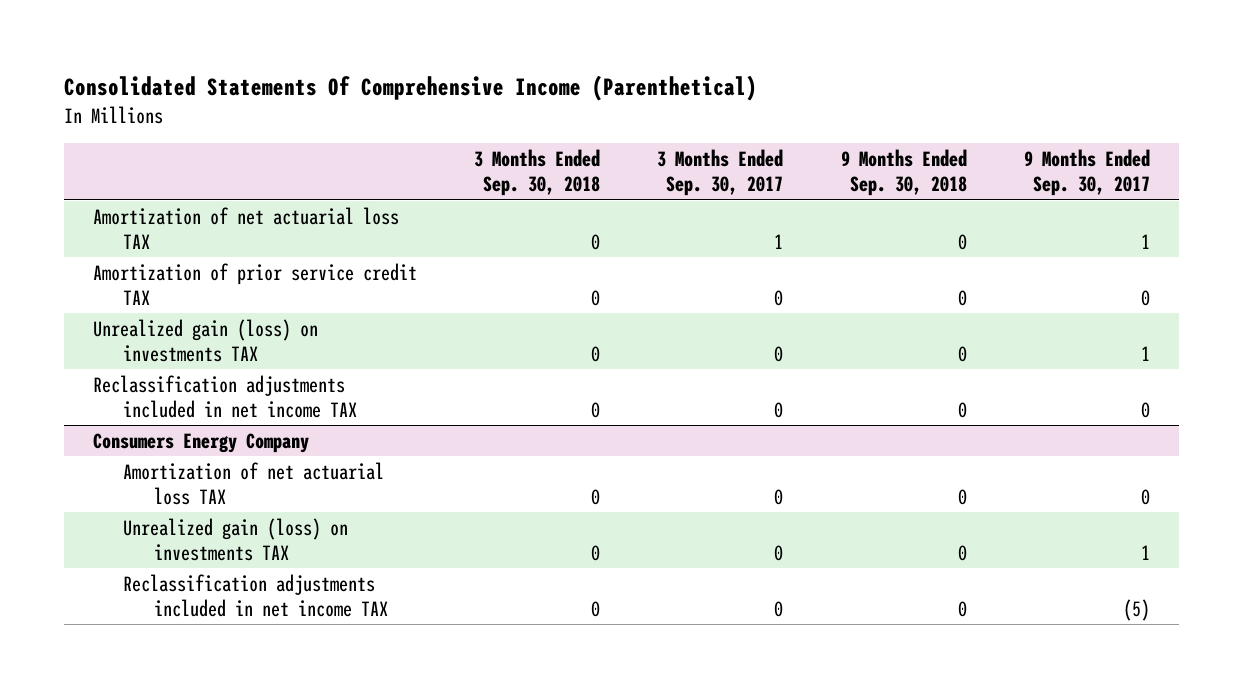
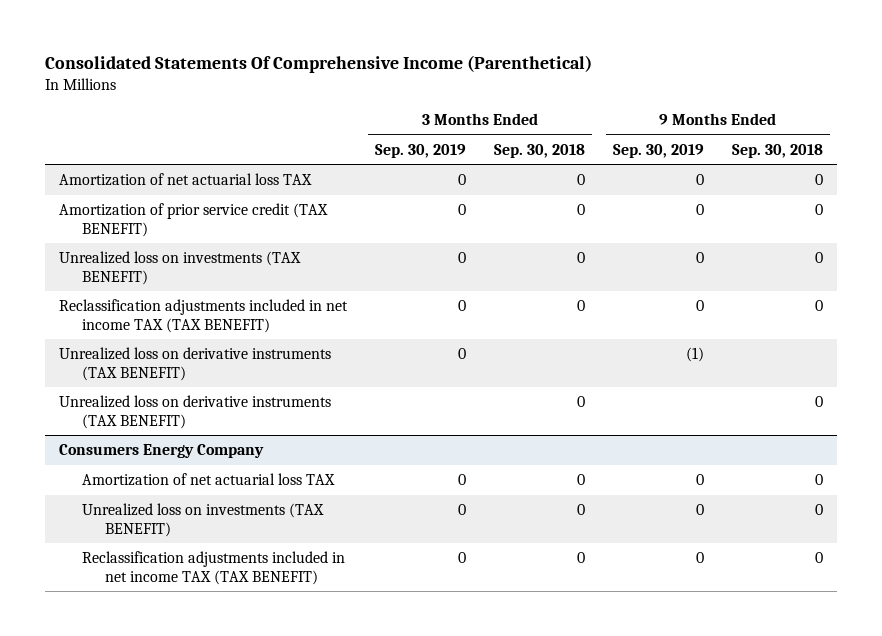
[657,148,784,197] 3 Months Ended Sep. 30, 2017 -> none
[1024,148,1151,197] 9 Months Ended Sep. 30, 2017 -> none
none -> [375,143,467,158] Sep. 30, 2019
none -> [613,143,705,158] Sep. 30, 2019
[92,262,417,306] Amortization of prior service credit TAX -> [59,203,329,237] Amortization of prior service credit (TAX BENEFIT)
[92,318,318,363] Unrealized gain (loss) on investments TAX -> [59,251,302,285] Unrealized loss on investments (TAX BENEFIT)
[92,374,358,419] Reclassification adjustments included in net income TAX -> [59,299,349,333] Reclassification adjustments included in net income TAX (TAX BENEFIT)
none -> [59,347,332,381] Unrealized loss on derivative instruments (TAX BENEFIT)
none -> [59,395,332,429] Unrealized loss on derivative instruments (TAX BENEFIT)
[123,517,349,562] Unrealized gain (loss) on investments TAX -> [81,503,324,537] Unrealized loss on investments (TAX BENEFIT)
[123,573,388,618] Reclassification adjustments included in net income TAX -> [81,551,345,585] Reclassification adjustments included in net income TAX (TAX BENEFIT)

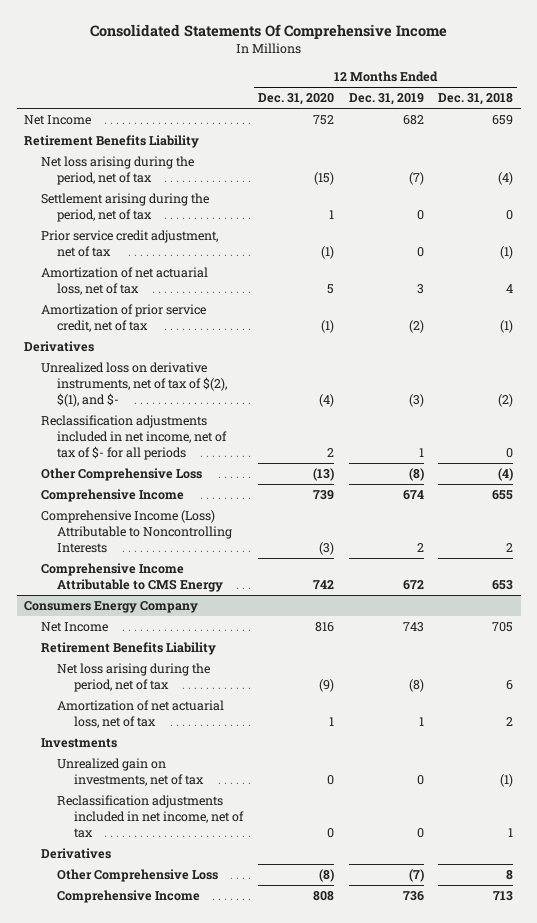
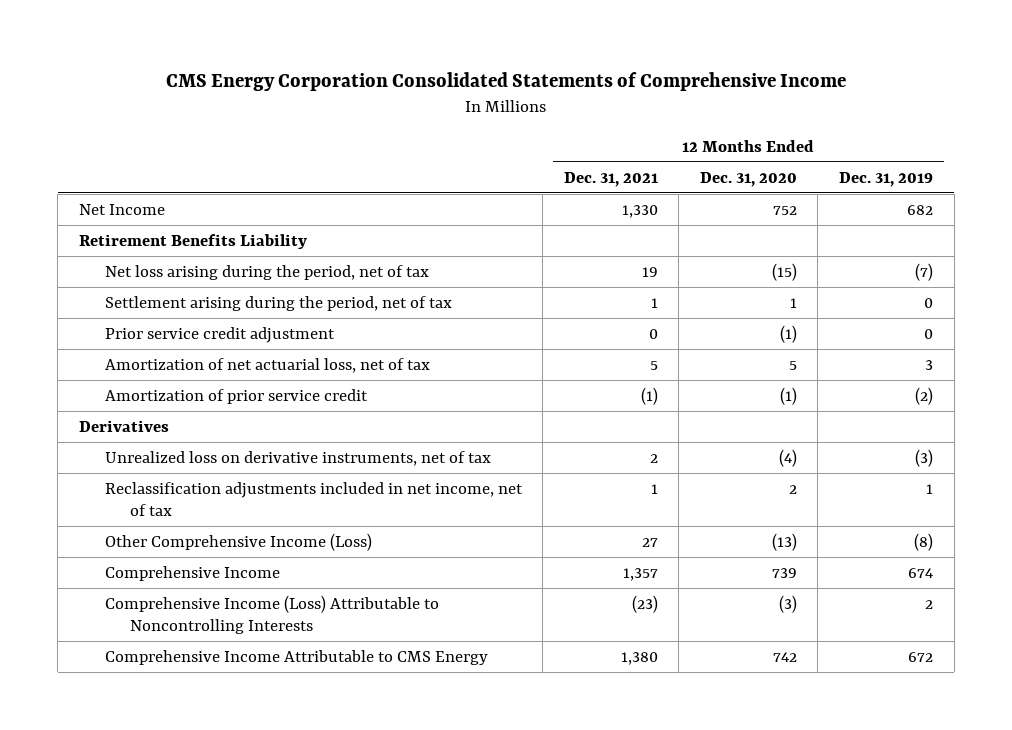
[89,24,447,40] Consolidated Statements Of Comprehensive Income -> [165,72,846,92] CMS Energy Corporation Consolidated Statements of Comprehensive Income
[438,93,514,106] Dec. 31, 2018 -> none
none -> [563,171,658,187] Dec. 31, 2021
[40,230,218,258] Prior service credit adjustment, net of tax -> [104,326,335,343] Prior service credit adjustment
[40,304,206,333] Amortization of prior service credit, net of tax -> [104,388,368,404] Amortization of prior service credit
[40,362,228,408] Unrealized loss on derivative instruments, net of tax of $(2), $(1), and $- -> [104,450,491,466] Unrealized loss on derivative instruments, net of tax
[40,415,228,461] Reclassification adjustments included in net income, net of tax of $- for all periods -> [104,481,523,516] Reclassification adjustments included in net income, net of tax
[40,468,202,482] Other Comprehensive Loss -> [104,532,372,551] Other Comprehensive Income (Loss)
[24,601,199,614] Consumers Energy Company -> none
[40,622,108,633] Net Income -> none
[40,642,216,656] Retirement Benefits Liability -> none
[57,663,211,693] Net loss arising during the period, net of tax -> none
[57,700,225,729] Amortization of net actuarial loss, net of tax -> none
[40,738,117,749] Investments -> none
[57,758,205,787] Unrealized gain on investments, net of tax -> none
[57,795,245,839] Reclassification adjustments included in net income, net of tax -> none
[40,848,111,860] Derivatives -> none
[57,869,219,883] Other Comprehensive Loss -> none
[57,890,201,904] Comprehensive Income -> none

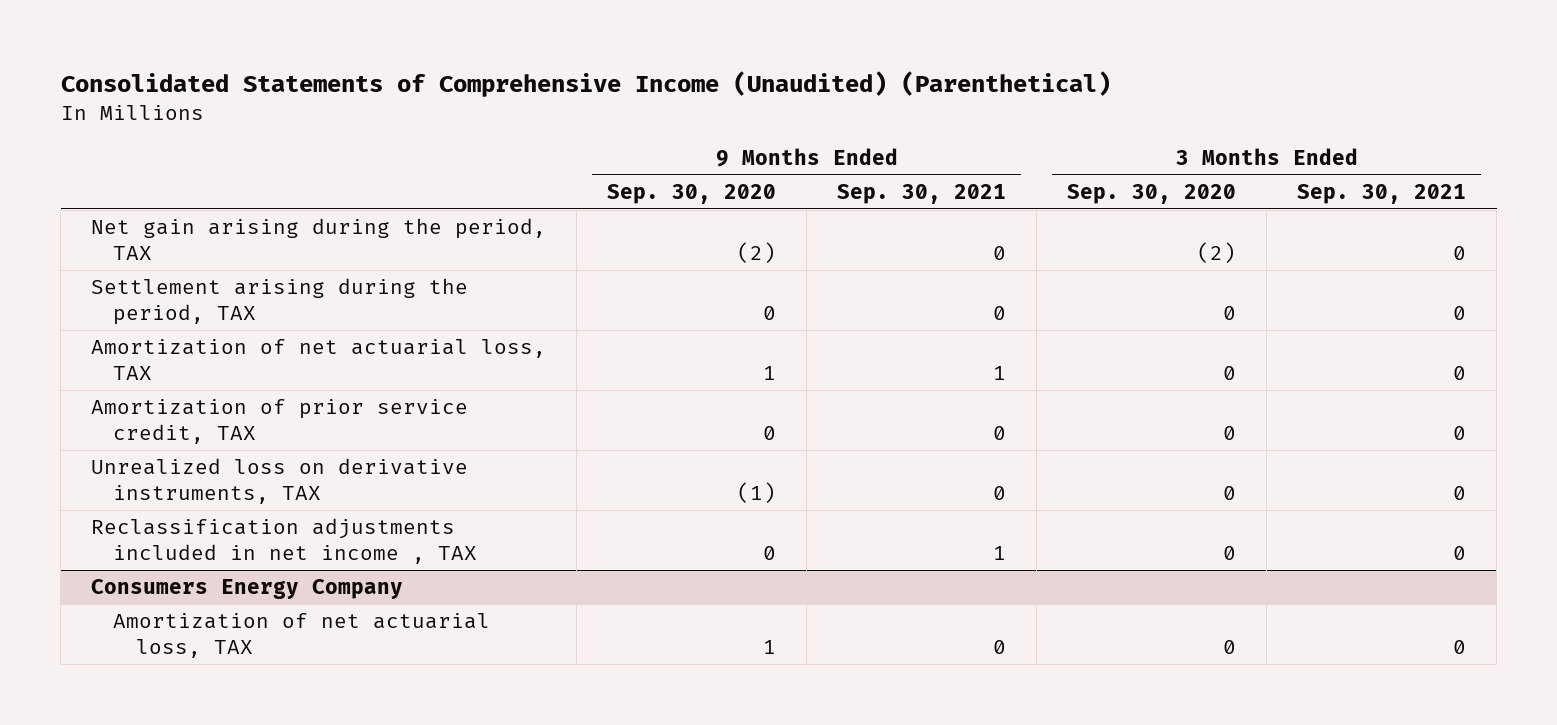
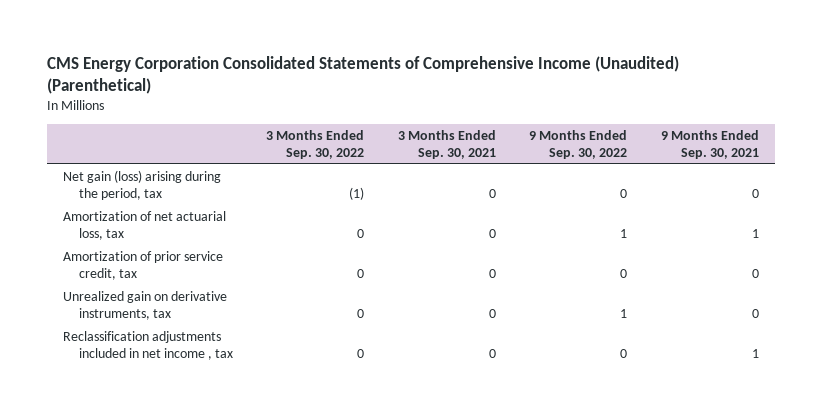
[60,71,1111,98] Consolidated Statements of Comprehensive Income (Unaudited) (Parenthetical) -> [46,55,679,94] CMS Energy Corporation Consolidated Statements of Comprehensive Income (Unaudited) (Parenthetical)
[607,183,777,204] Sep. 30, 2020 -> none
[1067,183,1237,204] Sep. 30, 2020 -> none
none -> [266,129,365,160] 3 Months Ended Sep. 30, 2022
none -> [529,129,628,160] 9 Months Ended Sep. 30, 2022
[91,278,469,325] Settlement arising during the period, TAX -> none
[91,579,404,600] Consumers Energy Company -> none
[113,613,491,658] Amortization of net actuarial loss, TAX -> none
[91,218,547,260] Net gain arising during the period, TAX -> [63,169,222,201] Net gain (loss) arising during the period, tax
[91,339,547,380] Amortization of net actuarial loss, TAX -> [63,210,227,241] Amortization of net actuarial loss, tax
[91,399,469,444] Amortization of prior service credit, TAX -> [63,250,224,281] Amortization of prior service credit, tax
[91,458,469,504] Unrealized loss on derivative instruments, TAX -> [63,290,228,321] Unrealized gain on derivative instruments, tax
[91,518,478,564] Reclassification adjustments included in net income , TAX -> [63,330,233,361] Reclassification adjustments included in net income , tax

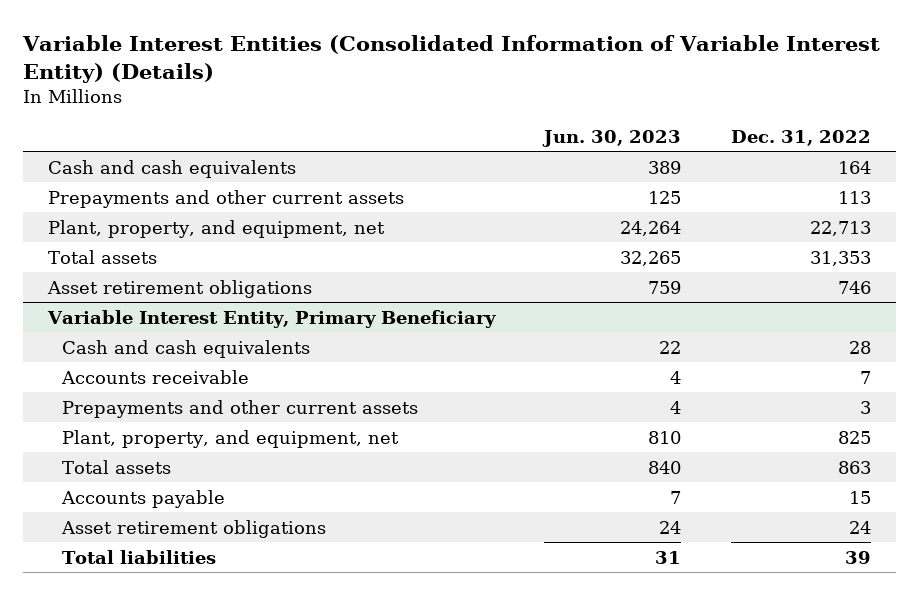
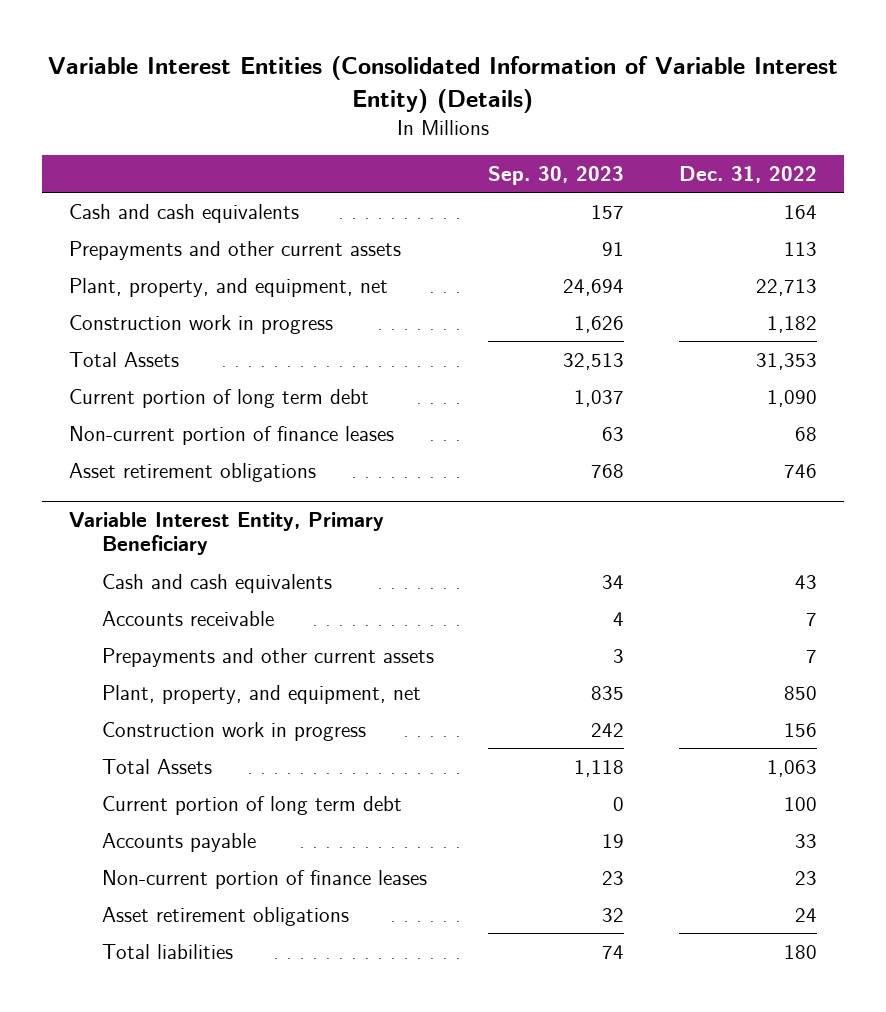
[542,129,682,147] Jun. 30, 2023 -> none
none -> [488,165,625,185] Sep. 30, 2023
none -> [69,314,334,334] Construction work in progress
[47,249,157,264] Total assets -> [69,351,180,367] Total Assets
none -> [69,388,370,408] Current portion of long term debt
none -> [69,425,395,445] Non-current portion of finance leases
[848,340,871,354] 28 -> [794,574,817,589] 43
[859,400,871,414] 3 -> [805,649,817,663] 7
[837,430,871,444] 825 -> [783,685,817,700] 850
none -> [101,721,366,741] Construction work in progress
[61,459,171,474] Total assets -> [101,758,212,774] Total Assets
[837,460,871,474] 863 -> [766,759,817,777] 1,063
none -> [101,795,402,815] Current portion of long term debt
[848,490,871,504] 15 -> [794,833,817,848] 33
none -> [101,869,427,889] Non-current portion of finance leases
[844,550,871,564] 39 -> [783,944,817,959] 180

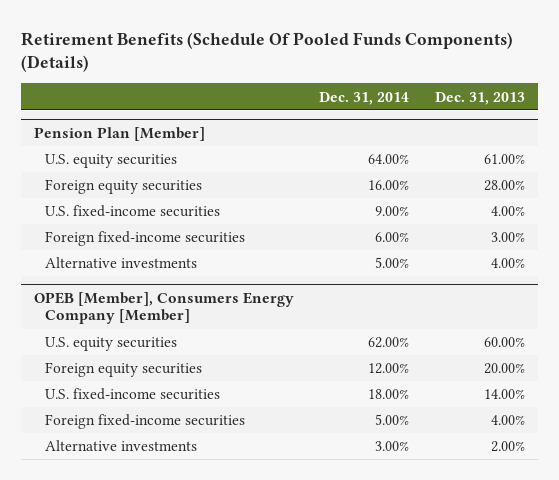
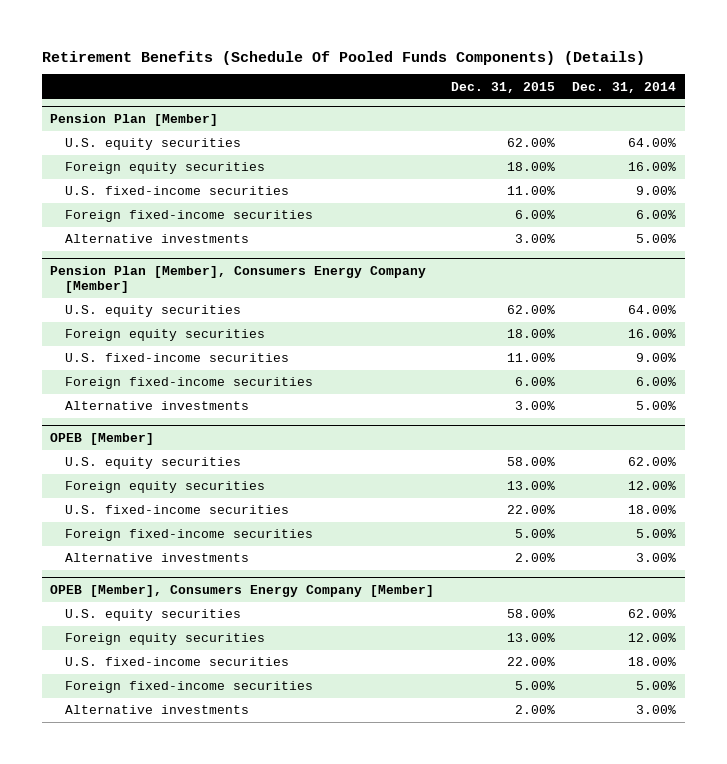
[435,91,526,105] Dec. 31, 2013 -> none
none -> [451,81,556,93] Dec. 31, 2015
none -> [50,265,427,294] Pension Plan [Member], Consumers Energy Company [Member]
none -> [64,305,241,318] U.S. equity securities
none -> [64,329,265,342] Foreign equity securities
none -> [64,353,289,363] U.S. fixed-income securities
none -> [64,377,313,390] Foreign fixed-income securities
none -> [64,401,249,411] Alternative investments
none -> [50,432,155,445] OPEB [Member]
none -> [64,457,241,470] U.S. equity securities
none -> [64,481,265,494] Foreign equity securities
none -> [64,505,289,515] U.S. fixed-income securities
none -> [64,529,313,542] Foreign fixed-income securities
none -> [64,553,249,563] Alternative investments

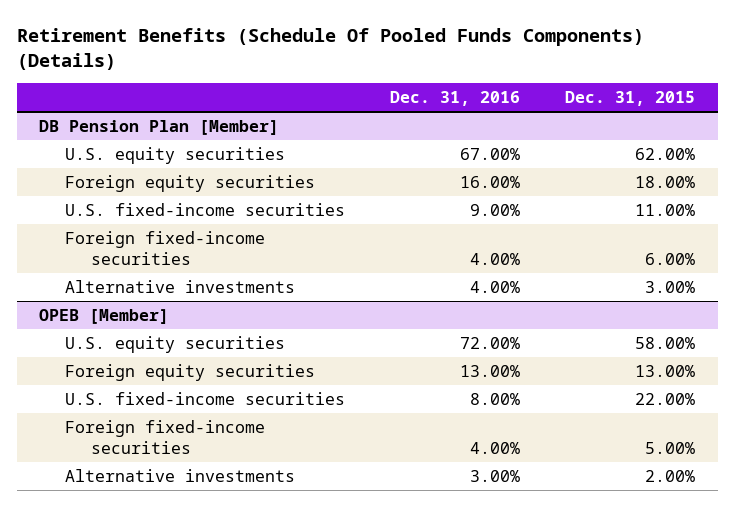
[572,81,677,93] Dec. 31, 2014 -> none
none -> [390,91,521,107] Dec. 31, 2016
[64,138,241,151] U.S. equity securities -> none
[64,162,265,175] Foreign equity securities -> none
[64,186,289,196] U.S. fixed-income securities -> none
[64,210,313,223] Foreign fixed-income securities -> none
[64,234,249,244] Alternative investments -> none
[50,265,427,294] Pension Plan [Member], Consumers Energy Company [Member] -> none
[50,113,219,126] Pension Plan [Member] -> [39,119,280,135] DB Pension Plan [Member]
[50,584,435,597] OPEB [Member], Consumers Energy Company [Member] -> none
[64,609,241,622] U.S. equity securities -> none
[64,633,265,646] Foreign equity securities -> none
[64,657,289,667] U.S. fixed-income securities -> none
[64,681,313,694] Foreign fixed-income securities -> none
[64,705,249,715] Alternative investments -> none

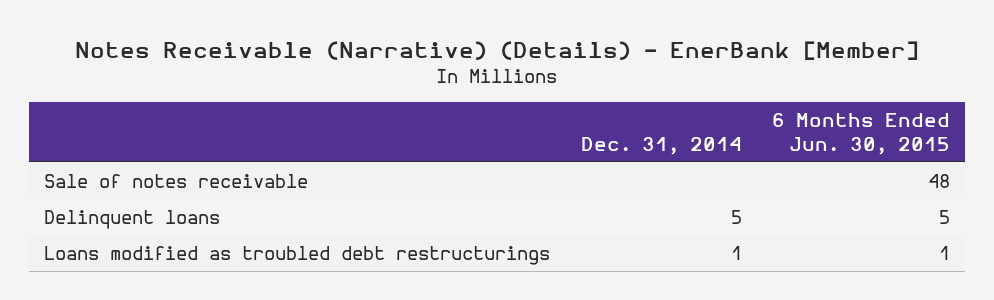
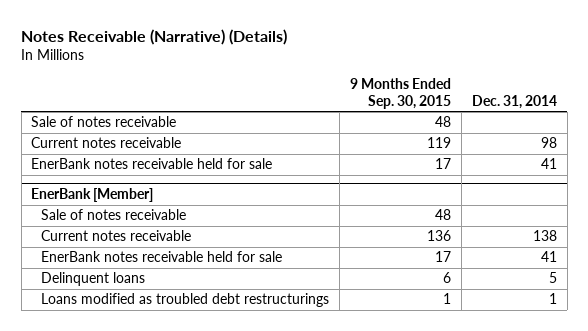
[75,41,920,61] Notes Receivable (Narrative) (Details) - EnerBank [Member] -> [21,28,288,45] Notes Receivable (Narrative) (Details)
[771,113,950,155] 6 Months Ended Jun. 30, 2015 -> none
none -> [350,77,452,109] 9 Months Ended Sep. 30, 2015
none -> [31,137,182,149] Current notes receivable
none -> [31,158,273,170] EnerBank notes receivable held for sale
none -> [31,187,154,202] EnerBank [Member]
none -> [41,209,187,221] Sale of notes receivable
none -> [41,230,192,242] Current notes receivable
none -> [41,251,283,263] EnerBank notes receivable held for sale

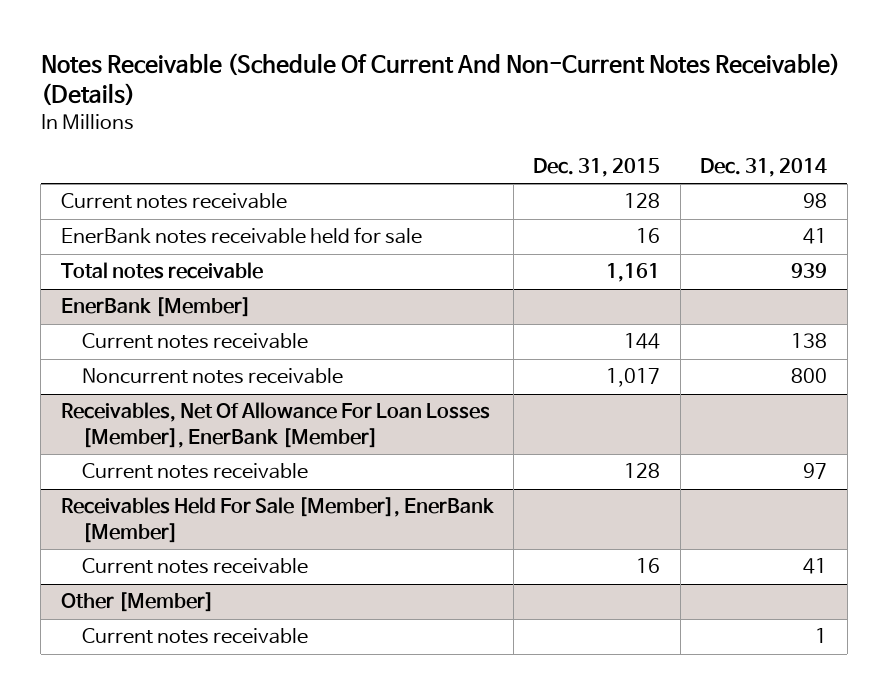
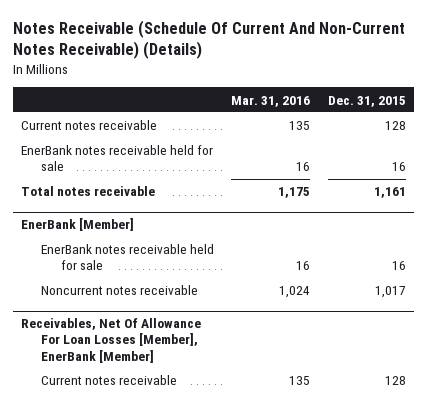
[700,157,828,177] Dec. 31, 2014 -> none
none -> [231,95,311,107] Mar. 31, 2016
[81,333,308,350] Current notes receivable -> none
none -> [41,244,215,271] EnerBank notes receivable held for sale
[60,497,494,543] Receivables Held For Sale [Member], EnerBank [Member] -> none
[81,558,308,575] Current notes receivable -> none
[60,592,214,613] Other [Member] -> none
[81,628,308,645] Current notes receivable -> none

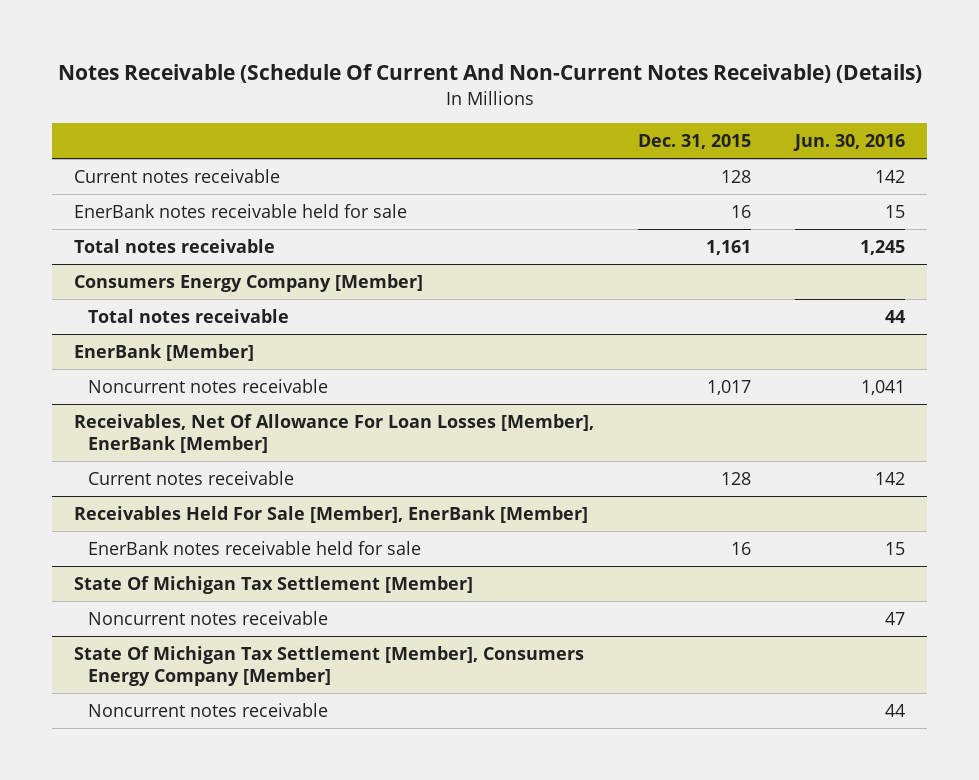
[231,95,311,107] Mar. 31, 2016 -> none
none -> [792,134,905,152] Jun. 30, 2016
none -> [74,274,424,293] Consumers Energy Company [Member]
none -> [87,309,289,324] Total notes receivable
[41,244,215,271] EnerBank notes receivable held for sale -> none
none -> [74,506,589,524] Receivables Held For Sale [Member], EnerBank [Member]
none -> [87,541,421,556] EnerBank notes receivable held for sale
none -> [74,576,474,595] State Of Michigan Tax Settlement [Member]
none -> [87,611,328,626] Noncurrent notes receivable
none -> [74,646,585,686] State Of Michigan Tax Settlement [Member], Consumers Energy Company [Member]
none -> [87,703,328,718] Noncurrent notes receivable

